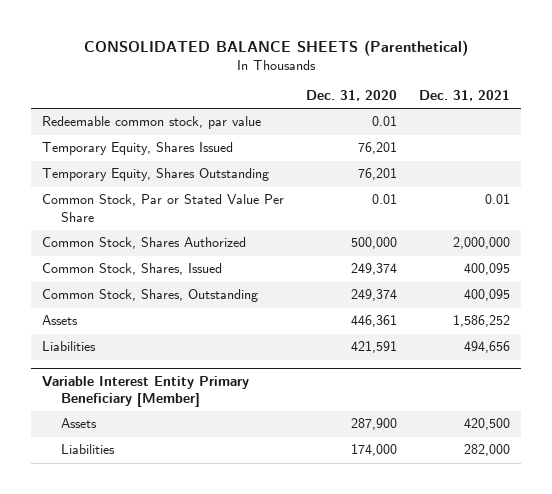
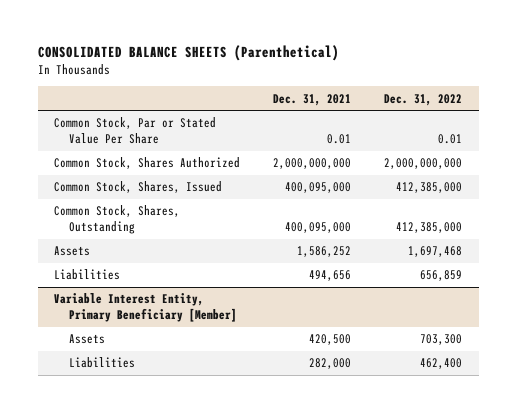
[305,90,397,102] Dec. 31, 2020 -> none
none -> [384,93,463,106] Dec. 31, 2022
[42,116,262,130] Redeemable common stock, par value -> none
[42,142,234,156] Temporary Equity, Shares Issued -> none
[42,168,270,182] Temporary Equity, Shares Outstanding -> none
[452,237,510,250] 2,000,000 -> [273,158,352,170] 2,000,000,000
[463,263,510,276] 400,095 -> [285,182,352,194] 400,095,000
[463,289,510,302] 400,095 -> [285,222,352,234] 400,095,000
[42,376,250,408] Variable Interest Entity Primary Beneficiary [Member] -> [54,293,237,323] Variable Interest Entity, Primary Beneficiary [Member]

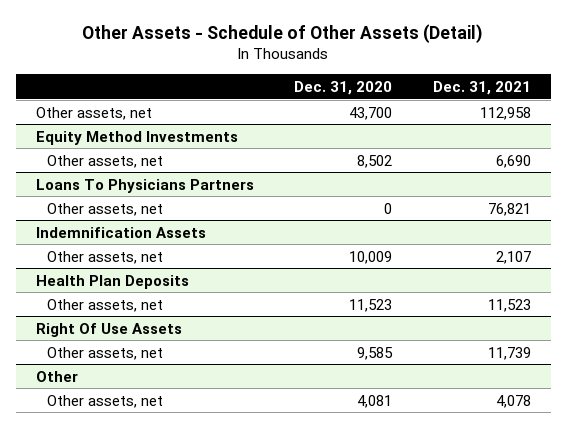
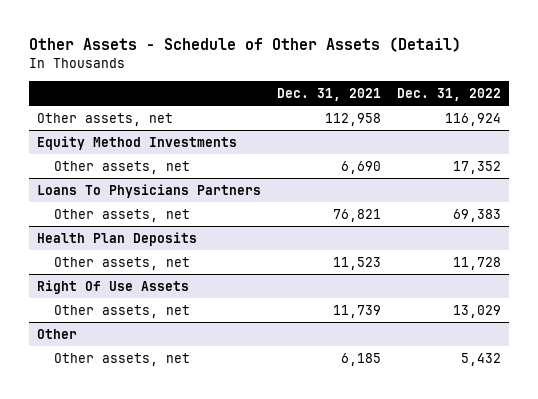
[294,80,393,95] Dec. 31, 2020 -> none
none -> [397,87,502,101] Dec. 31, 2022
[35,226,206,238] Indemnification Assets -> none
[46,250,163,264] Other assets, net -> none
[495,394,531,408] 4,078 -> [341,352,382,366] 6,185

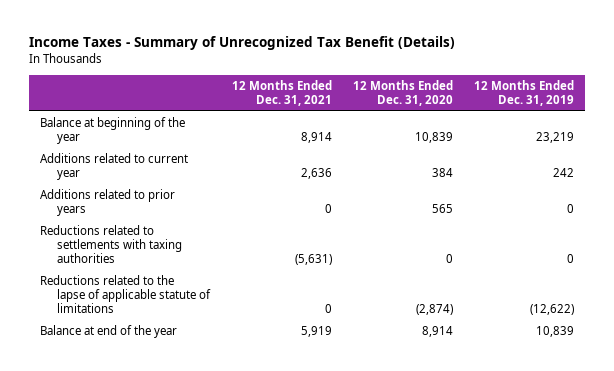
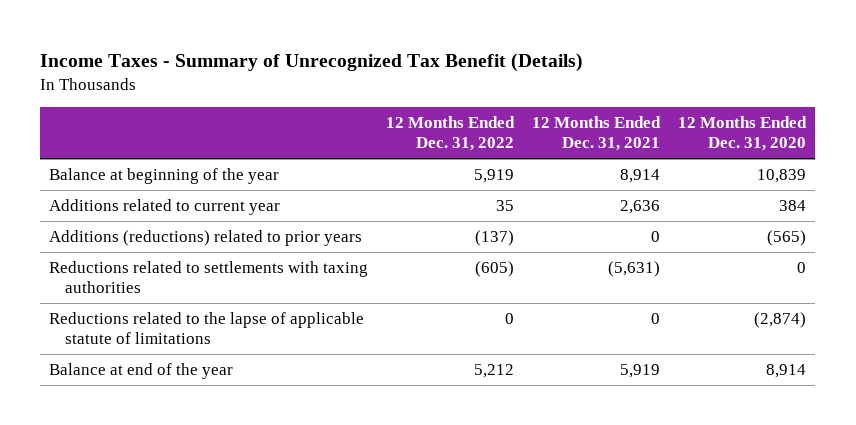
[473,79,574,106] 12 Months Ended Dec. 31, 2019 -> none
none -> [386,116,516,152] 12 Months Ended Dec. 31, 2022
[40,188,176,217] Additions related to prior years -> [49,230,363,247] Additions (reductions) related to prior years
[431,204,453,214] 565 -> [767,230,807,247] (565)

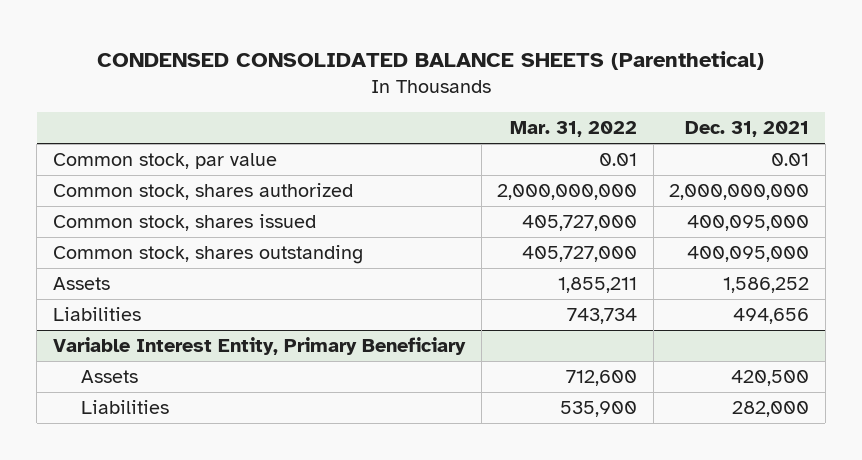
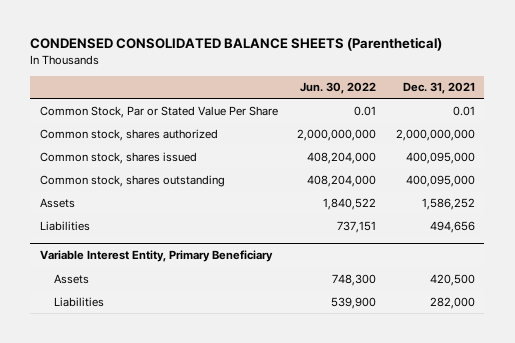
[510,121,638,138] Mar. 31, 2022 -> none
none -> [300,82,377,95] Jun. 30, 2022
[53,152,278,169] Common stock, par value -> [40,105,279,118] Common Stock, Par or Stated Value Per Share

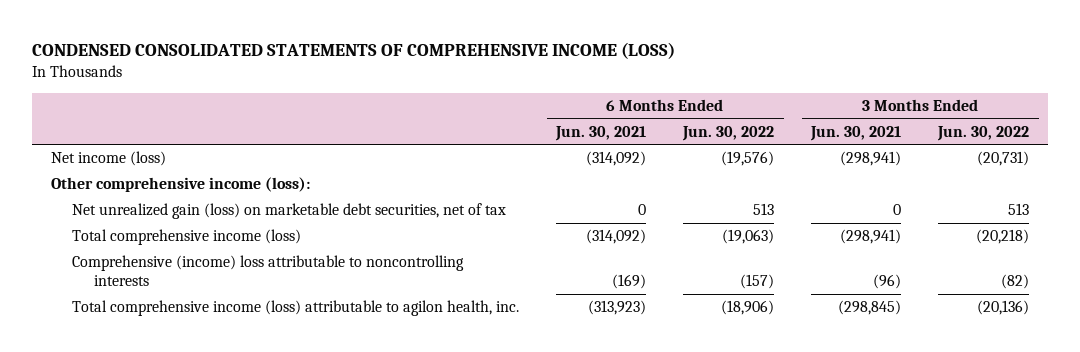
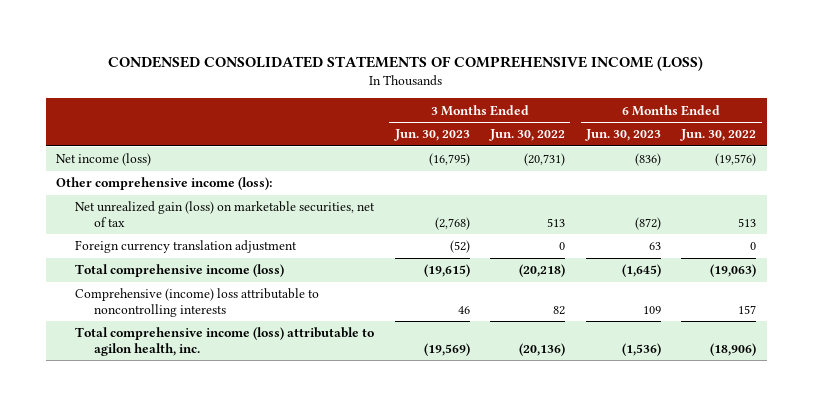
[555,125,647,141] Jun. 30, 2021 -> none
[810,125,902,141] Jun. 30, 2021 -> none
none -> [393,129,470,142] Jun. 30, 2023
none -> [584,129,661,142] Jun. 30, 2023
[72,203,507,220] Net unrealized gain (loss) on marketable debt securities, net of tax -> [74,201,375,227] Net unrealized gain (loss) on marketable securities, net of tax
none -> [74,240,297,254] Foreign currency translation adjustment
[740,274,775,290] (157) -> [738,304,757,314] 157
[1001,274,1030,290] (82) -> [553,305,566,315] 82

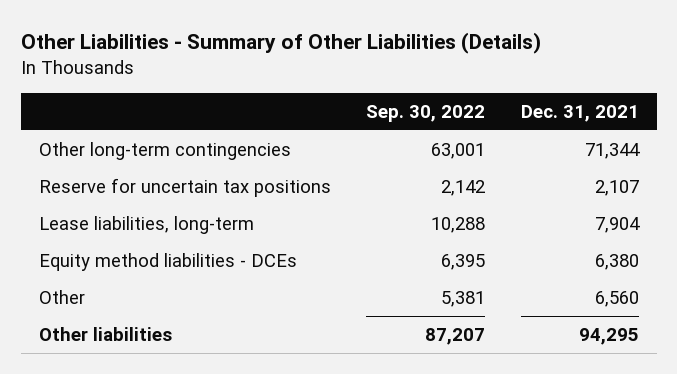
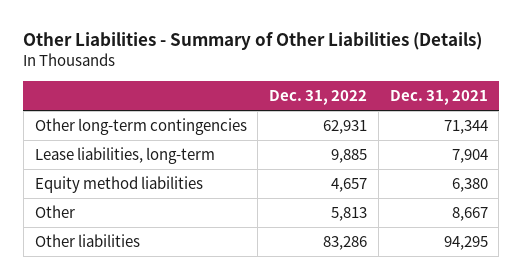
[366,104,486,122] Sep. 30, 2022 -> none
none -> [269,90,368,106] Dec. 31, 2022
[38,177,331,197] Reserve for uncertain tax positions -> none
[38,252,297,271] Equity method liabilities - DCEs -> [34,175,203,193] Equity method liabilities
[594,290,639,307] 6,560 -> [451,206,488,221] 8,667

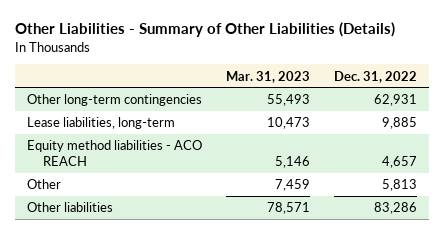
[389,90,488,106] Dec. 31, 2021 -> none
none -> [225,70,310,83] Mar. 31, 2023
[34,175,203,193] Equity method liabilities -> [26,140,202,166] Equity method liabilities - ACO REACH

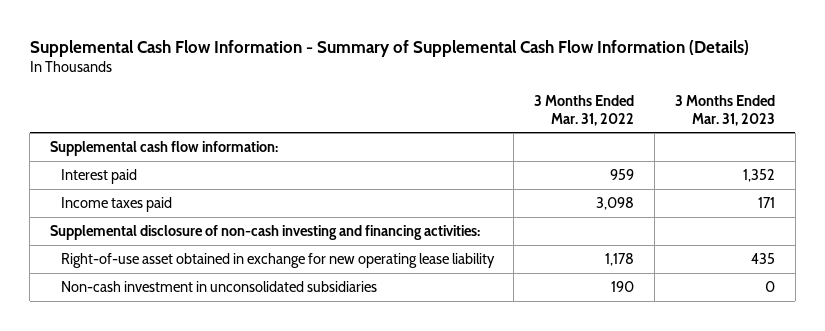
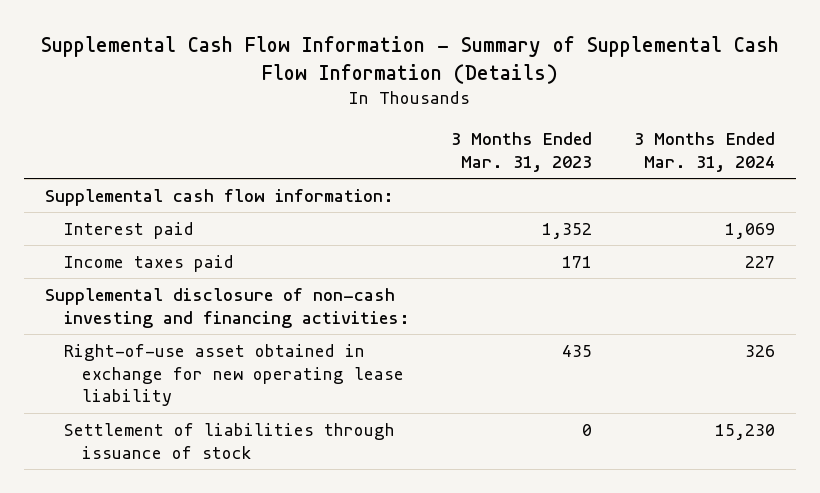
[534,95,635,126] 3 Months Ended Mar. 31, 2022 -> none
none -> [633,132,775,172] 3 Months Ended Mar. 31, 2024
[60,281,377,293] Non-cash investment in unconsolidated subsidiaries -> none
none -> [63,422,395,459] Settlement of liabilities through issuance of stock

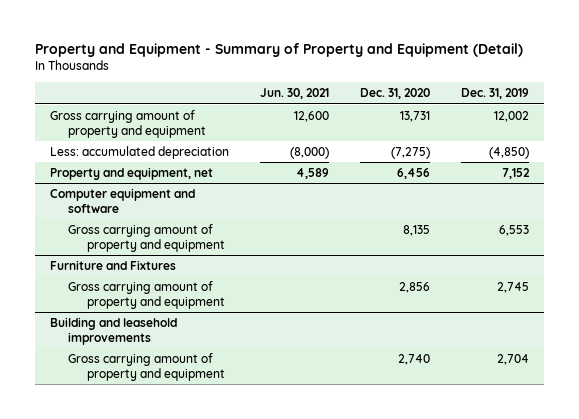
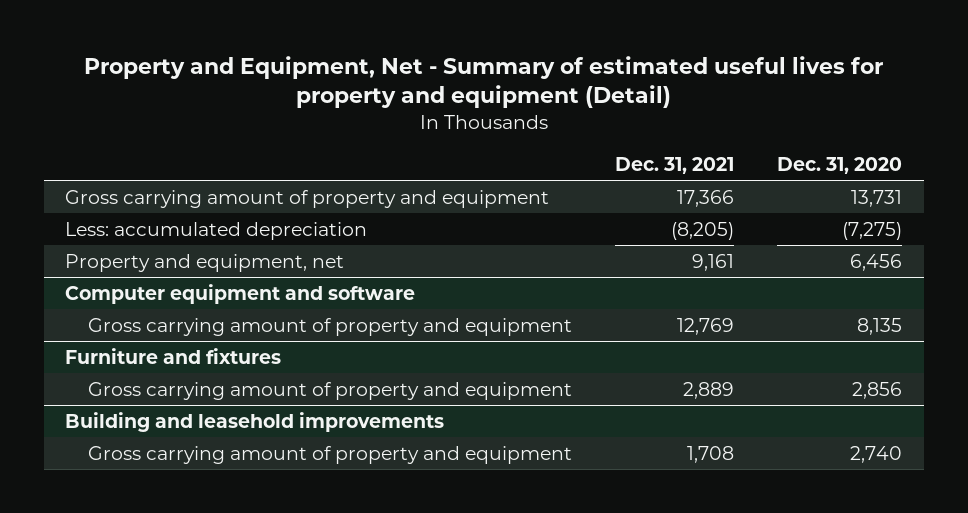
[34,42,523,57] Property and Equipment - Summary of Property and Equipment (Detail) -> [83,55,883,109] Property and Equipment, Net - Summary of estimated useful lives for property and equipment (Detail)
[260,88,330,100] Jun. 30, 2021 -> none
[460,88,529,100] Dec. 31, 2019 -> none
none -> [615,156,735,174] Dec. 31, 2021
[50,260,177,271] Furniture and Fixtures -> [65,347,282,364] Furniture and fixtures

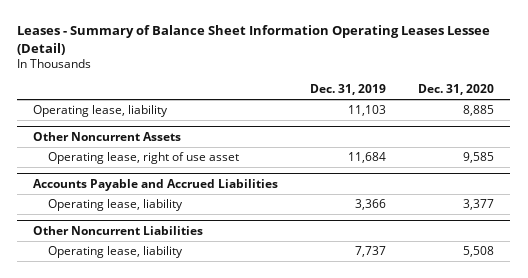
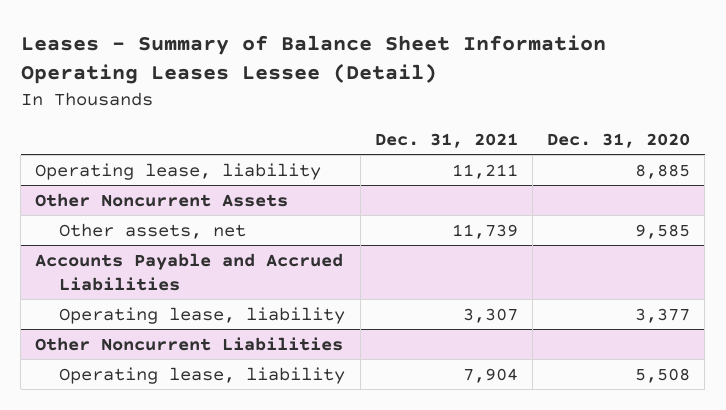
[310,84,387,96] Dec. 31, 2019 -> none
none -> [374,132,518,148] Dec. 31, 2021
[48,152,240,165] Operating lease, right of use asset -> [59,222,247,239] Other assets, net

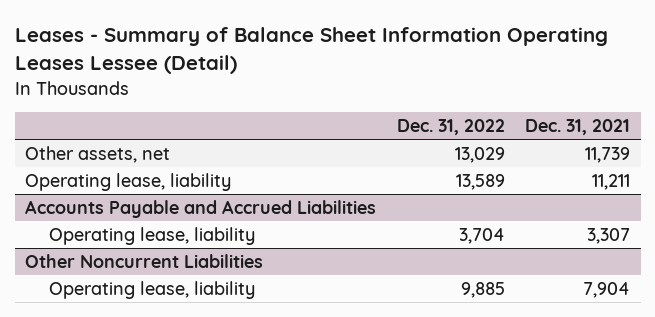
[547,132,691,148] Dec. 31, 2020 -> none
none -> [396,119,505,136] Dec. 31, 2022
[35,192,289,207] Other Noncurrent Assets -> none
[35,162,322,180] Operating lease, liability -> [24,172,231,191] Operating lease, liability

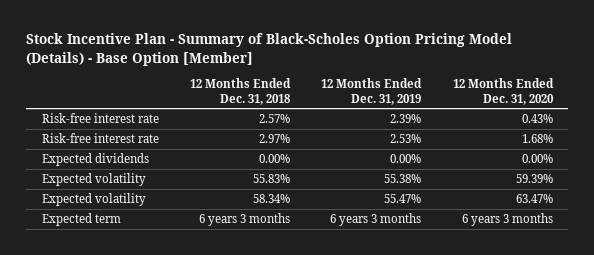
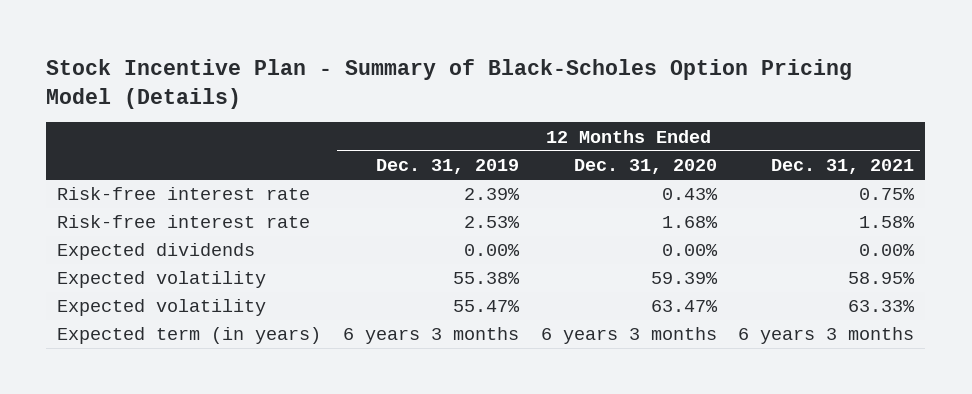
[26,33,513,66] Stock Incentive Plan - Summary of Black-Scholes Option Pricing Model (Details) - Base Option [Member] -> [46,59,853,109] Stock Incentive Plan - Summary of Black-Scholes Option Pricing Model (Details)
[190,78,292,105] 12 Months Ended Dec. 31, 2018 -> none
none -> [771,158,915,174] Dec. 31, 2021
[41,213,121,227] Expected term -> [57,327,322,345] Expected term (in years)

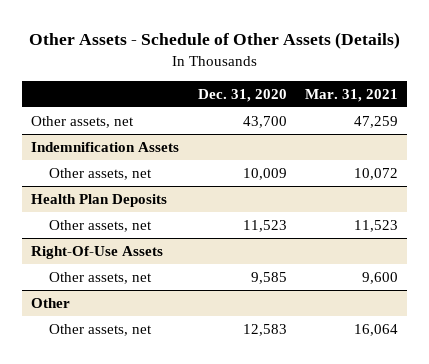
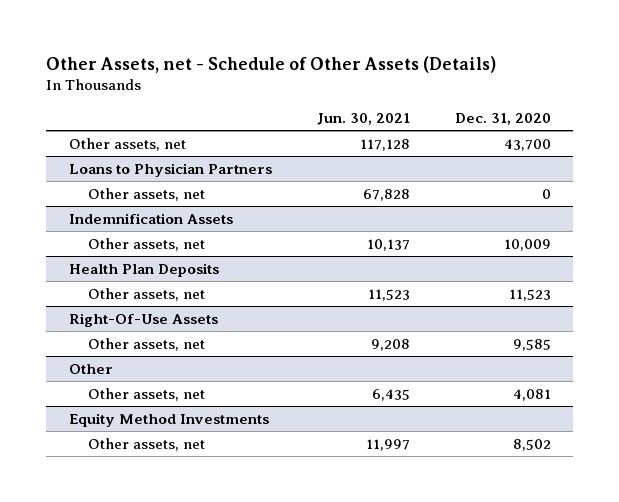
[28,32,400,50] Other Assets - Schedule of Other Assets (Details) -> [46,55,497,73] Other Assets, net - Schedule of Other Assets (Details)
[305,88,399,102] Mar. 31, 2021 -> none
none -> [316,113,410,126] Jun. 30, 2021
none -> [68,162,272,177] Loans to Physician Partners
none -> [87,187,205,201] Other assets, net
[242,323,287,336] 12,583 -> [512,388,551,401] 4,081
none -> [68,412,269,427] Equity Method Investments
none -> [87,437,205,451] Other assets, net

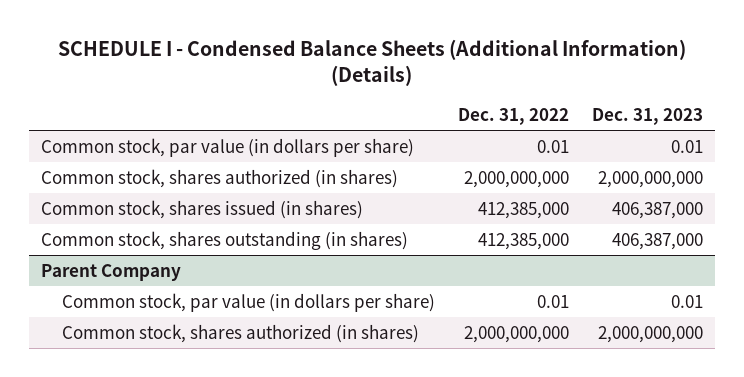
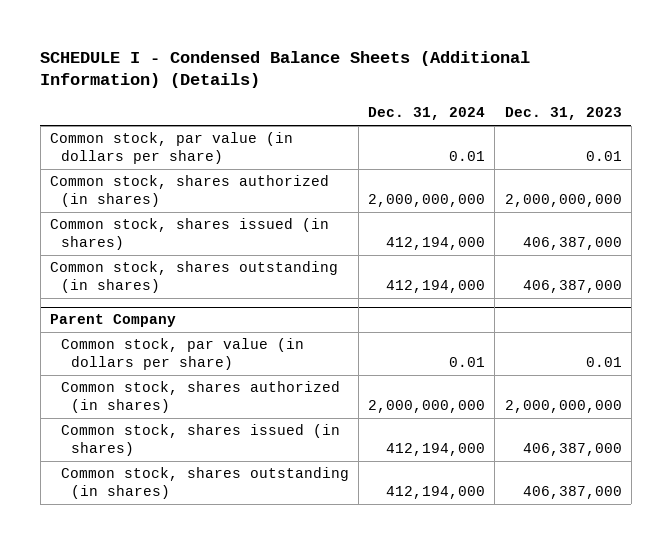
[457,108,569,126] Dec. 31, 2022 -> none
none -> [368,107,486,121] Dec. 31, 2024
none -> [60,424,340,457] Common stock, shares issued (in shares)
none -> [60,467,349,500] Common stock, shares outstanding (in shares)

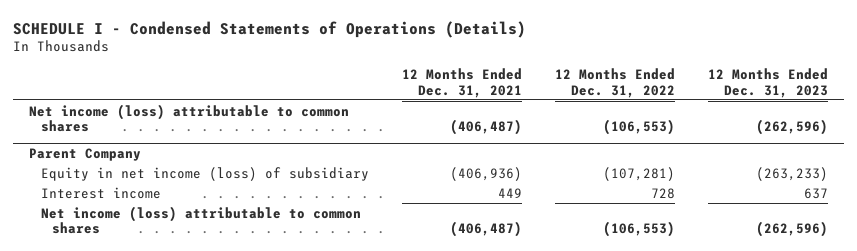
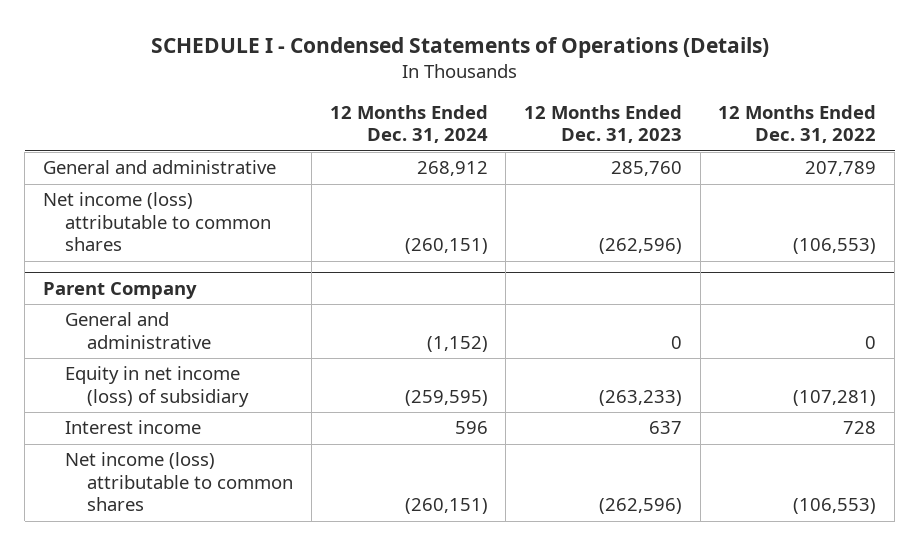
[401,68,522,98] 12 Months Ended Dec. 31, 2021 -> none
none -> [329,104,488,144] 12 Months Ended Dec. 31, 2024
none -> [42,160,276,175] General and administrative
none -> [65,312,212,349] General and administrative

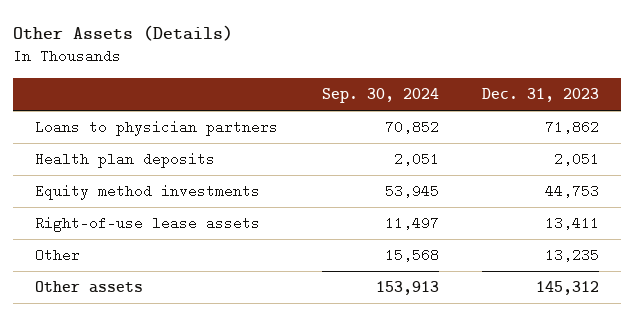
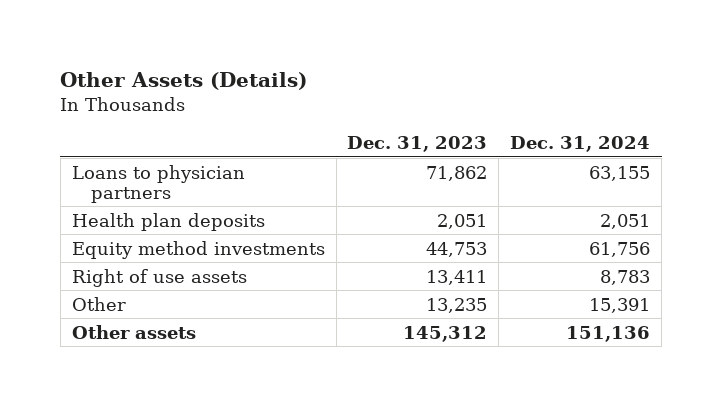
[321,88,439,104] Sep. 30, 2024 -> none
none -> [510,136,651,153] Dec. 31, 2024
[35,216,261,233] Right-of-use lease assets -> [71,268,247,287] Right of use assets

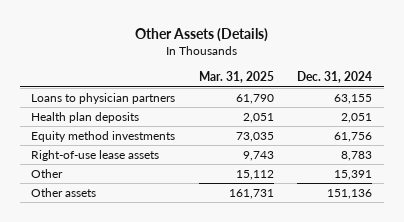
[347,136,488,153] Dec. 31, 2023 -> none
none -> [198,71,274,84] Mar. 31, 2025
[71,268,247,287] Right of use assets -> [31,150,160,162] Right-of-use lease assets

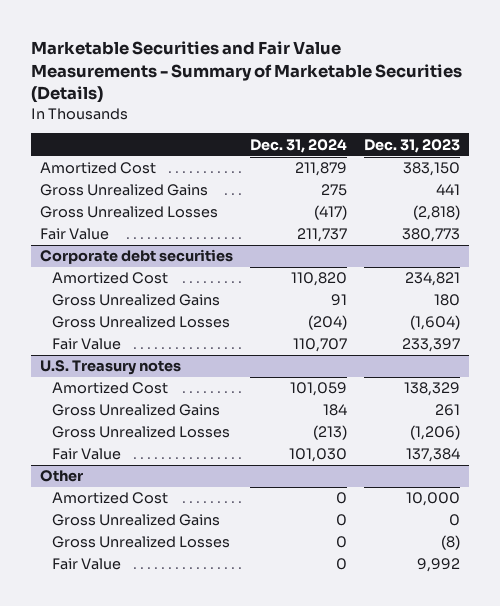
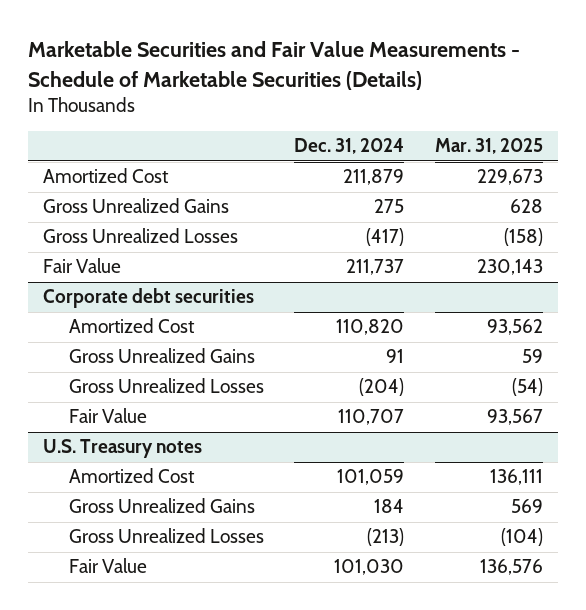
[31,41,463,104] Marketable Securities and Fair Value Measurements - Summary of Marketable Securities (Details) -> [28,41,521,90] Marketable Securities and Fair Value Measurements - Schedule of Marketable Securities (Details)
[364,138,461,153] Dec. 31, 2023 -> none
none -> [434,138,543,155] Mar. 31, 2025
[40,470,84,483] Other -> none
[51,492,168,505] Amortized Cost -> none
[51,514,220,527] Gross Unrealized Gains -> none
[51,536,230,549] Gross Unrealized Losses -> none
[51,558,121,571] Fair Value -> none

